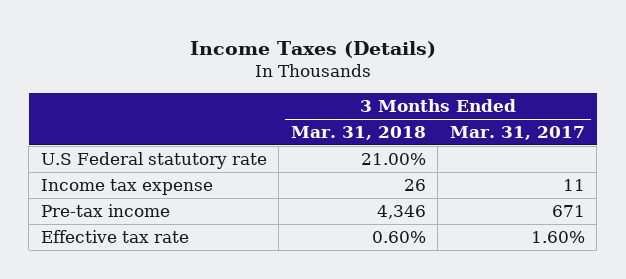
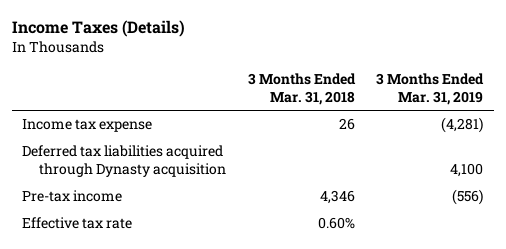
[449,125,585,140] Mar. 31, 2017 -> none
none -> [376,72,485,105] 3 Months Ended Mar. 31, 2019
[40,151,267,169] U.S Federal statutory rate -> none
none -> [22,145,227,178] Deferred tax liabilities acquired through Dynasty acquisition

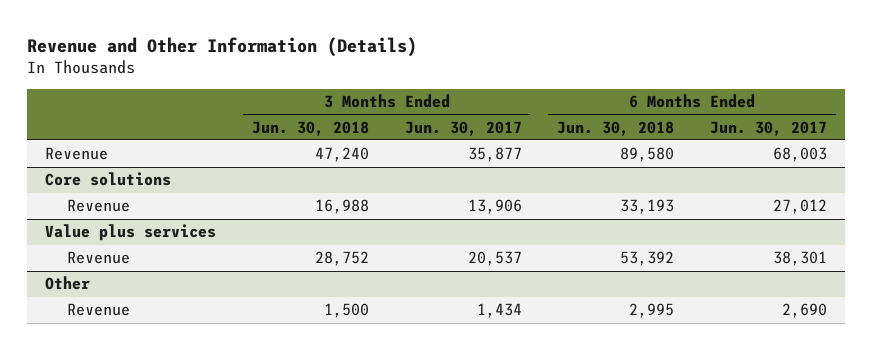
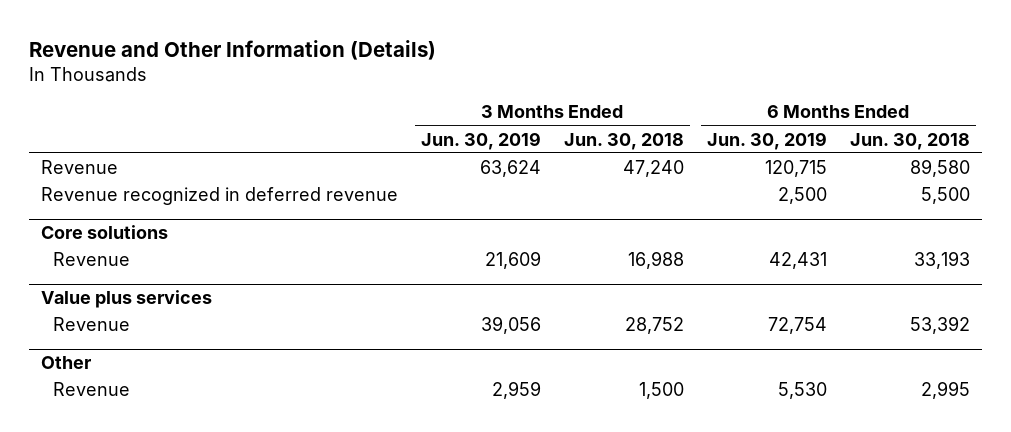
[404,120,522,136] Jun. 30, 2017 -> none
[709,120,827,136] Jun. 30, 2017 -> none
none -> [420,131,541,150] Jun. 30, 2019
none -> [706,131,827,150] Jun. 30, 2019
none -> [40,187,398,206] Revenue recognized in deferred revenue

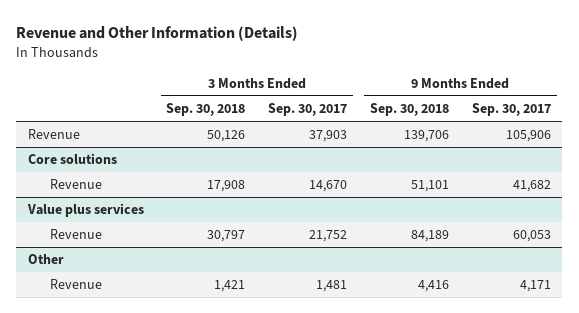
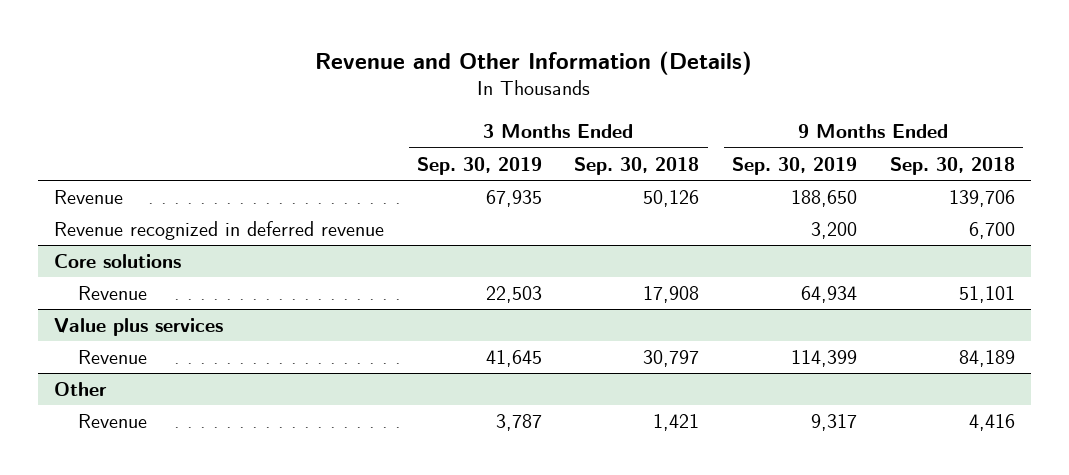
[268,103,348,117] Sep. 30, 2017 -> none
[471,103,551,117] Sep. 30, 2017 -> none
none -> [416,156,542,175] Sep. 30, 2019
none -> [732,156,858,175] Sep. 30, 2019
none -> [54,221,385,241] Revenue recognized in deferred revenue

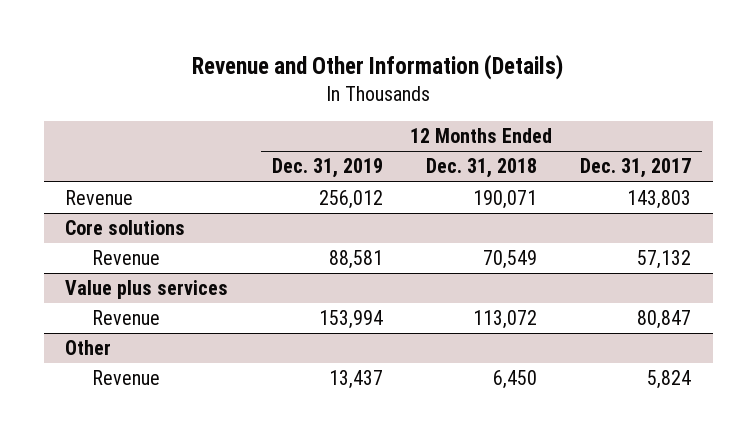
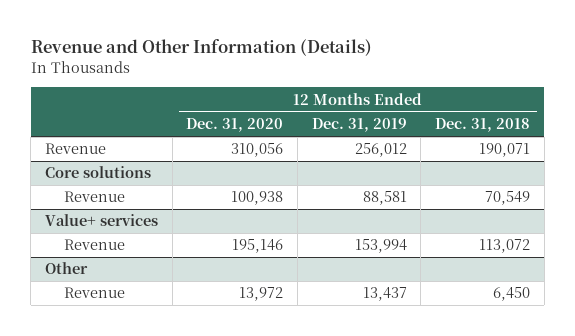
[580,158,692,179] Dec. 31, 2017 -> none
none -> [186,118,284,133] Dec. 31, 2020
[65,280,229,300] Value plus services -> [45,214,159,227] Value+ services

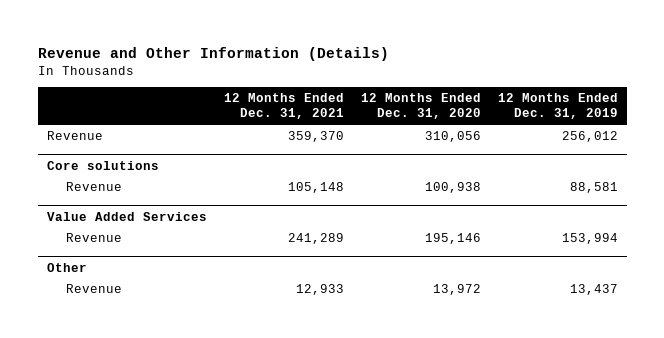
[435,118,531,133] Dec. 31, 2018 -> none
none -> [223,93,344,120] 12 Months Ended Dec. 31, 2021
[45,214,159,227] Value+ services -> [46,211,207,221] Value Added Services

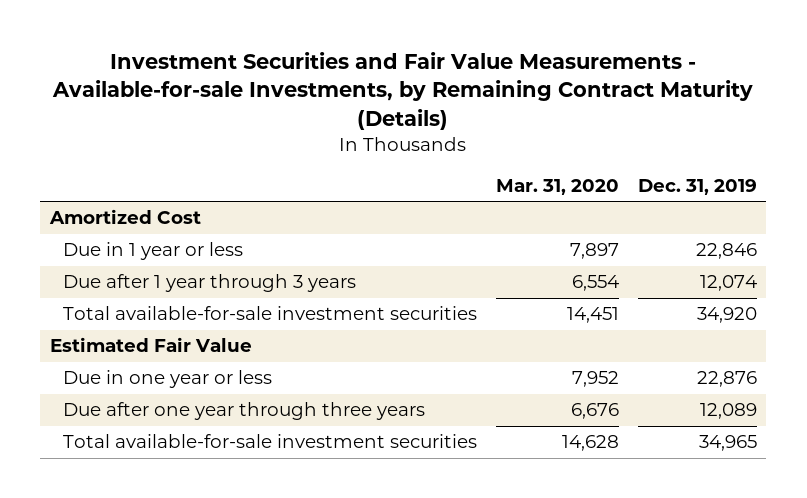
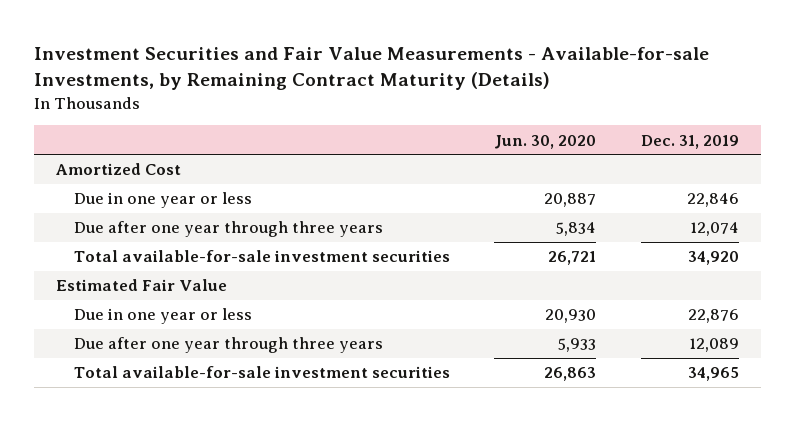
[495,178,619,195] Mar. 31, 2020 -> none
none -> [494,134,597,149] Jun. 30, 2020
[62,242,243,261] Due in 1 year or less -> [74,192,253,209] Due in one year or less
[62,274,356,293] Due after 1 year through 3 years -> [74,221,384,238] Due after one year through three years

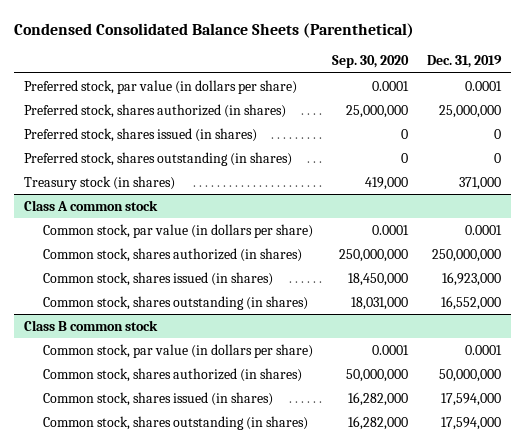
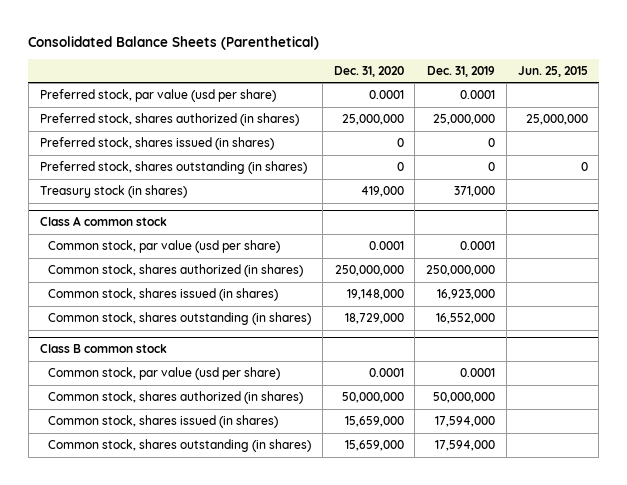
[14,23,415,39] Condensed Consolidated Balance Sheets (Parenthetical) -> [28,35,320,50] Consolidated Balance Sheets (Parenthetical)
[331,55,409,69] Sep. 30, 2020 -> none
none -> [333,65,404,77] Dec. 31, 2020
none -> [517,65,588,77] Jun. 25, 2015
[23,79,297,94] Preferred stock, par value (in dollars per share) -> [39,89,276,103] Preferred stock, par value (usd per share)
[42,223,313,238] Common stock, par value (in dollars per share) -> [48,240,281,254] Common stock, par value (usd per share)
[42,343,313,358] Common stock, par value (in dollars per share) -> [48,367,281,381] Common stock, par value (usd per share)

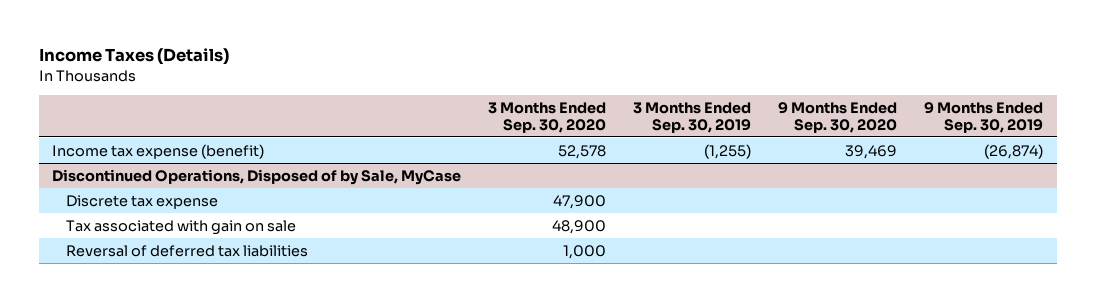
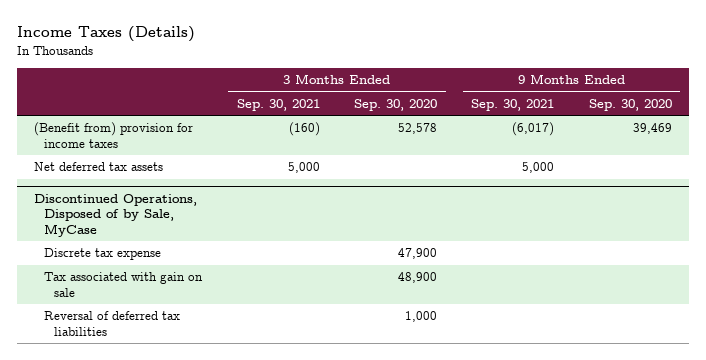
[633,101,752,133] 3 Months Ended Sep. 30, 2019 -> none
[924,101,1044,133] 9 Months Ended Sep. 30, 2019 -> none
none -> [236,98,320,111] Sep. 30, 2021
none -> [471,98,555,111] Sep. 30, 2021
[52,143,265,159] Income tax expense (benefit) -> [34,122,194,148] (Benefit from) provision for income taxes
none -> [34,162,164,172] Net deferred tax assets

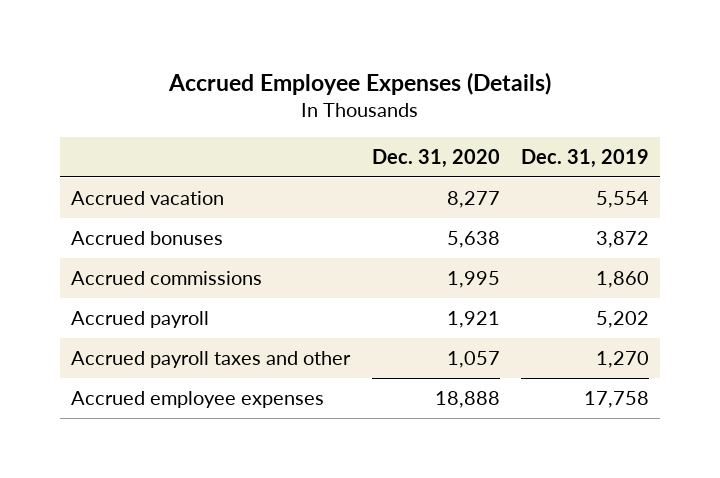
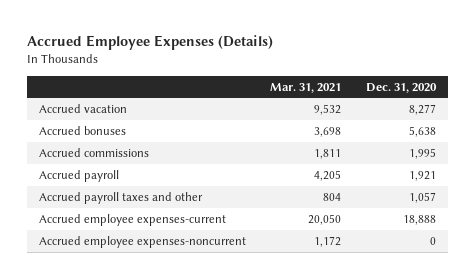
[521,148,650,168] Dec. 31, 2019 -> none
none -> [270,82,342,93] Mar. 31, 2021
[70,390,324,408] Accrued employee expenses -> [39,214,227,227] Accrued employee expenses-current
none -> [39,236,247,249] Accrued employee expenses-noncurrent

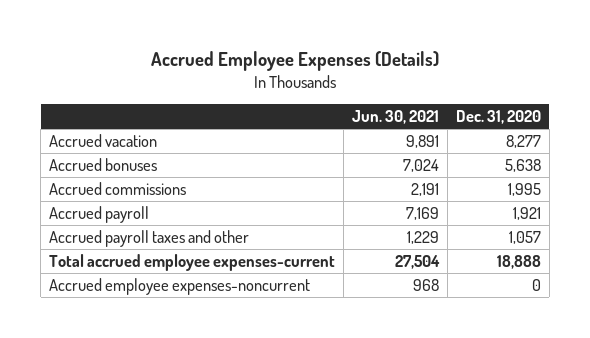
[270,82,342,93] Mar. 31, 2021 -> none
none -> [352,110,440,125] Jun. 30, 2021
[39,214,227,227] Accrued employee expenses-current -> [49,253,336,271] Total accrued employee expenses-current

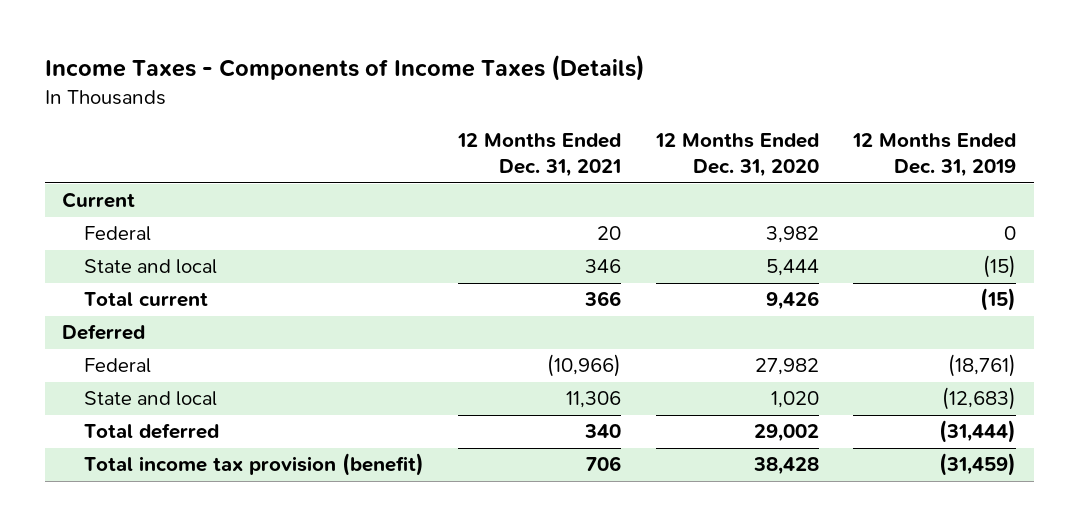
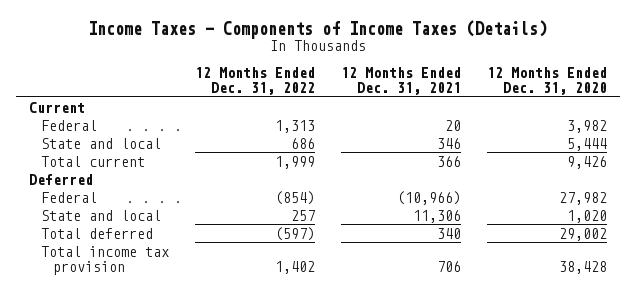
[852,133,1017,178] 12 Months Ended Dec. 31, 2019 -> none
none -> [195,67,316,96] 12 Months Ended Dec. 31, 2022
[83,453,424,477] Total income tax provision (benefit) -> [41,245,170,275] Total income tax provision

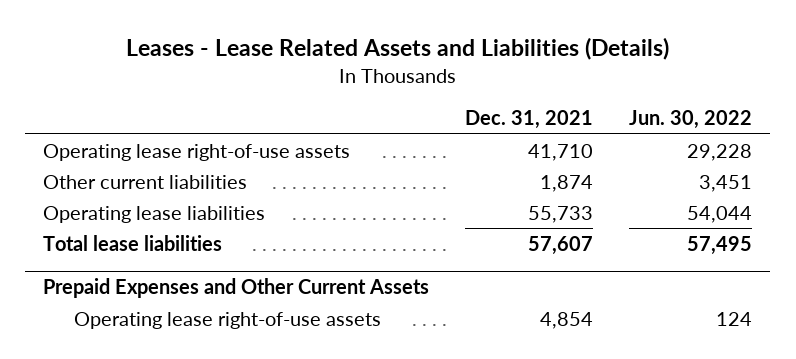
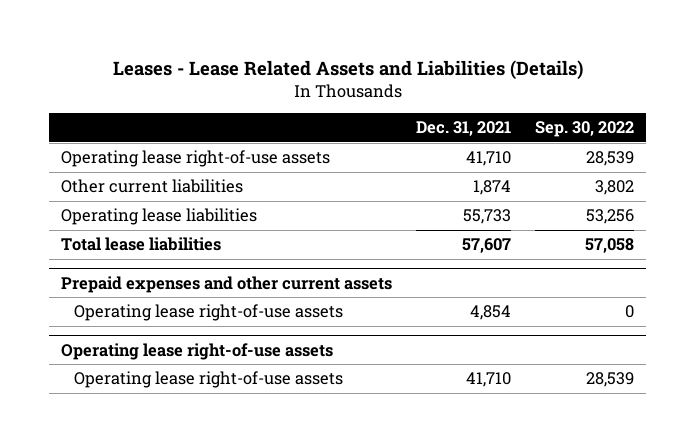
[629,110,753,130] Jun. 30, 2022 -> none
none -> [534,121,634,138] Sep. 30, 2022
[43,278,430,299] Prepaid Expenses and Other Current Assets -> [61,275,393,293] Prepaid expenses and other current assets
none -> [61,342,334,360] Operating lease right-of-use assets
none -> [73,371,343,389] Operating lease right-of-use assets

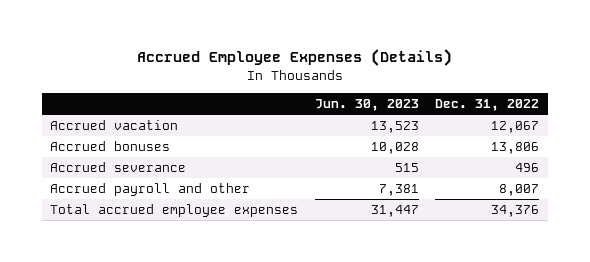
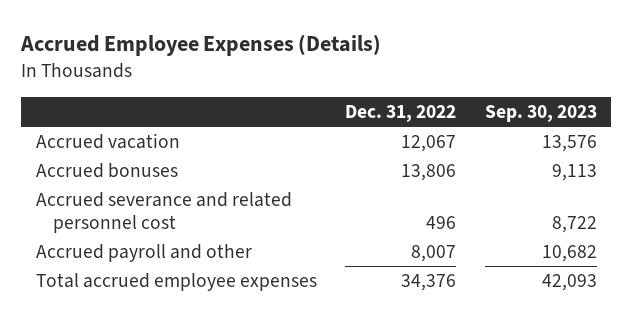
[314,99,419,112] Jun. 30, 2023 -> none
none -> [485,104,598,122] Sep. 30, 2023
[50,162,187,173] Accrued severance -> [35,192,292,233] Accrued severance and related personnel cost

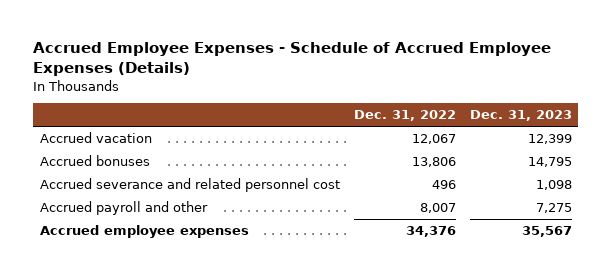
[20,34,382,57] Accrued Employee Expenses (Details) -> [33,42,552,77] Accrued Employee Expenses - Schedule of Accrued Employee Expenses (Details)
[485,104,598,122] Sep. 30, 2023 -> none
none -> [469,110,572,122] Dec. 31, 2023
[35,273,317,292] Total accrued employee expenses -> [40,225,250,239] Accrued employee expenses

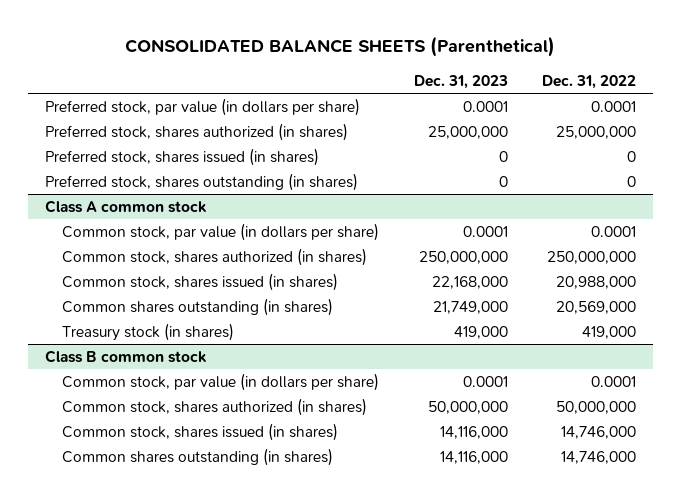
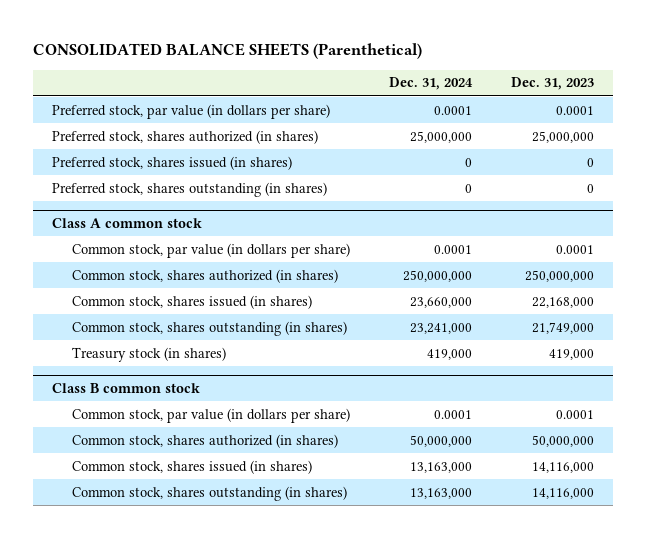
[542,74,637,89] Dec. 31, 2022 -> none
none -> [388,77,473,91] Dec. 31, 2024
[62,298,334,317] Common shares outstanding (in shares) -> [71,320,347,336] Common stock, shares outstanding (in shares)
[62,448,334,467] Common shares outstanding (in shares) -> [71,485,347,501] Common stock, shares outstanding (in shares)

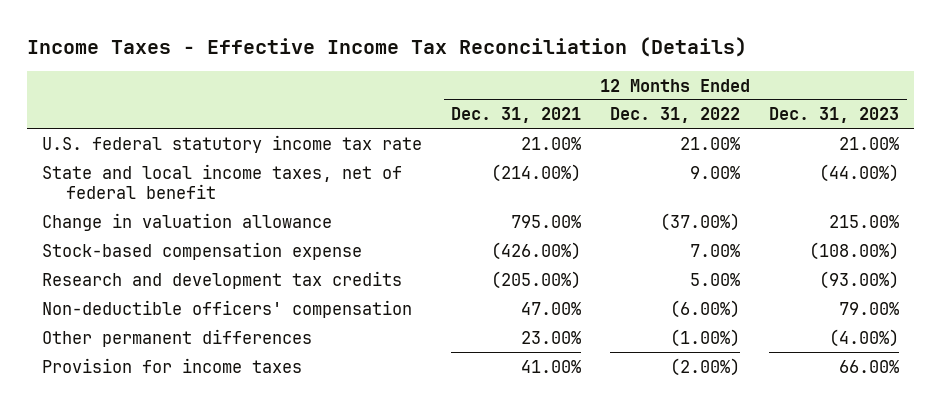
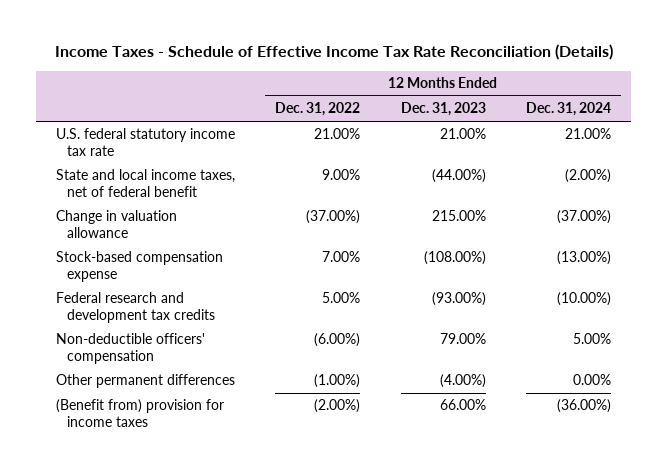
[27,36,748,57] Income Taxes - Effective Income Tax Reconciliation (Details) -> [54,44,613,61] Income Taxes - Schedule of Effective Income Tax Rate Reconciliation (Details)
[450,107,581,124] Dec. 31, 2021 -> none
none -> [525,102,611,117] Dec. 31, 2024
[41,270,402,289] Research and development tax credits -> [56,292,216,323] Federal research and development tax credits
[41,357,302,373] Provision for income taxes -> [56,399,225,427] (Benefit from) provision for income taxes

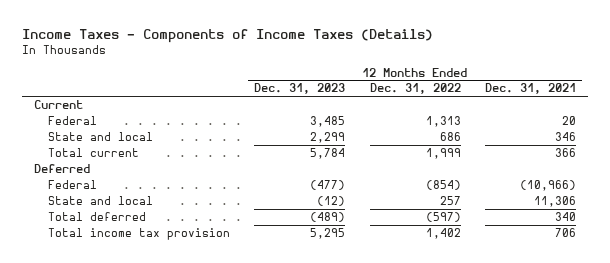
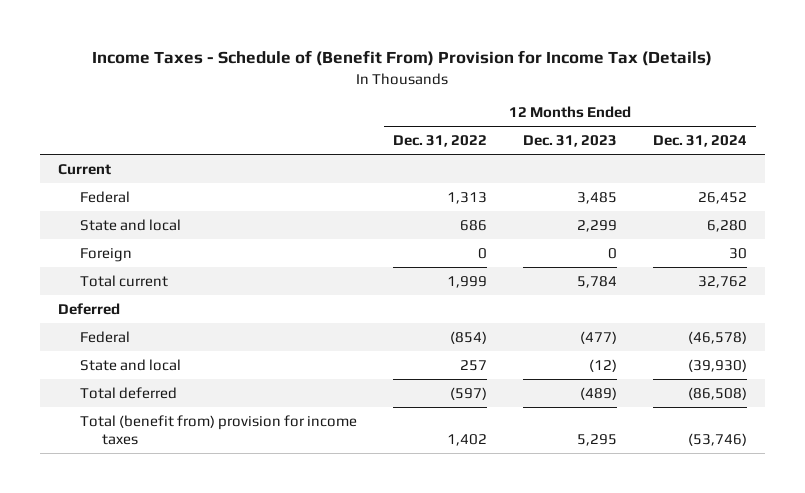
[22,29,434,44] Income Taxes - Components of Income Taxes (Details) -> [92,50,713,67] Income Taxes - Schedule of (Benefit From) Provision for Income Tax (Details)
[485,83,577,95] Dec. 31, 2021 -> none
none -> [652,135,747,148] Dec. 31, 2024
none -> [80,247,133,262] Foreign
[47,227,230,240] Total income tax provision -> [80,414,358,445] Total (benefit from) provision for income taxes

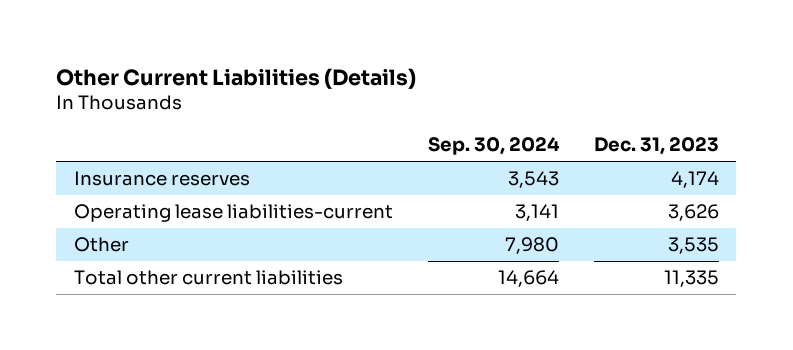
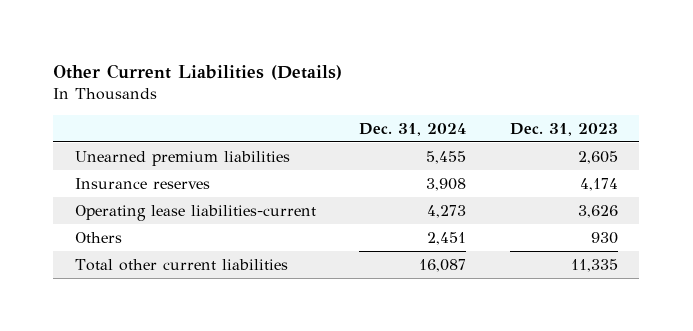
[427,136,560,155] Sep. 30, 2024 -> none
none -> [359,122,467,136] Dec. 31, 2024
none -> [75,150,291,166] Unearned premium liabilities
[73,237,129,253] Other -> [75,231,123,243] Others
[667,237,719,255] 3,535 -> [590,231,618,244] 930

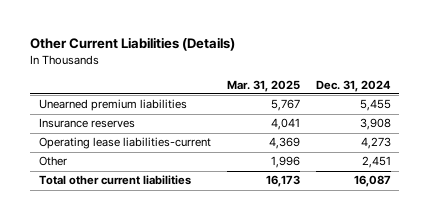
[509,122,618,136] Dec. 31, 2023 -> none
none -> [226,79,300,92] Mar. 31, 2025
[75,231,123,243] Others -> [38,156,67,167] Other

